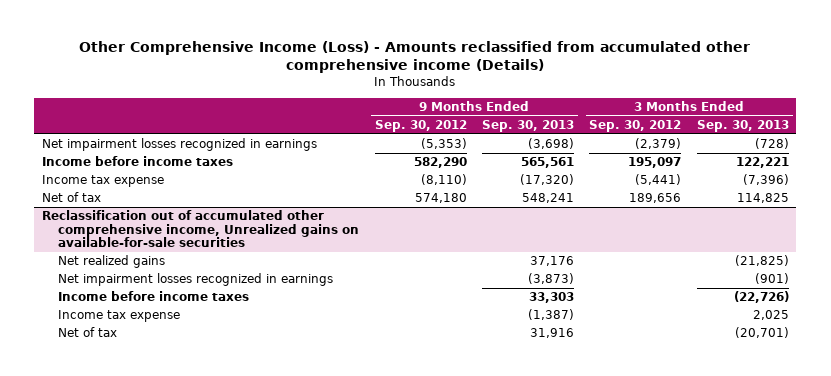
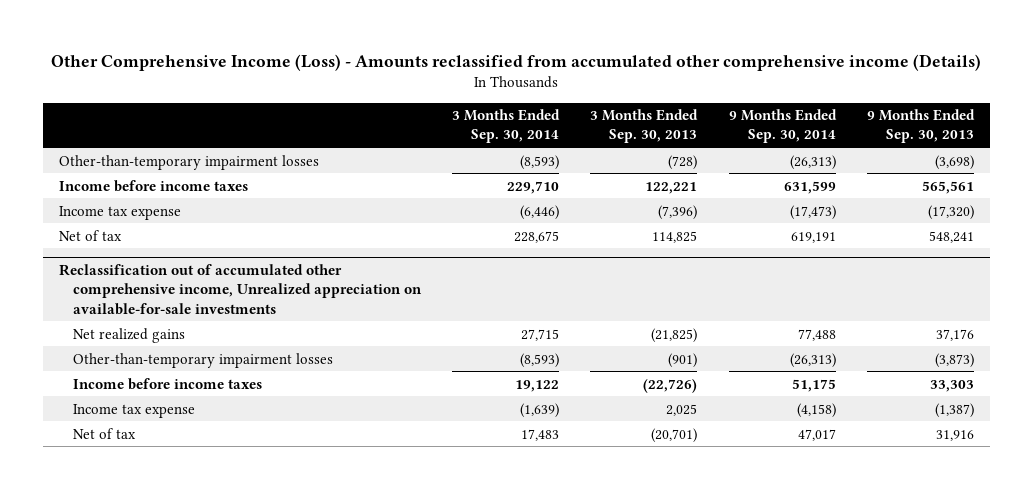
[374,120,467,133] Sep. 30, 2012 -> none
[589,120,682,133] Sep. 30, 2012 -> none
none -> [452,109,561,144] 3 Months Ended Sep. 30, 2014
none -> [728,109,837,144] 9 Months Ended Sep. 30, 2014
[41,138,317,152] Net impairment losses recognized in earnings -> [58,154,319,170] Other-than-temporary impairment losses
[41,210,360,248] Reclassification out of accumulated other comprehensive income, Unrealized gains on available-for-sale securities -> [58,264,422,315] Reclassification out of accumulated other comprehensive income, Unrealized appreciation on available-for-sale investments
[58,273,334,287] Net impairment losses recognized in earnings -> [72,352,333,368] Other-than-temporary impairment losses

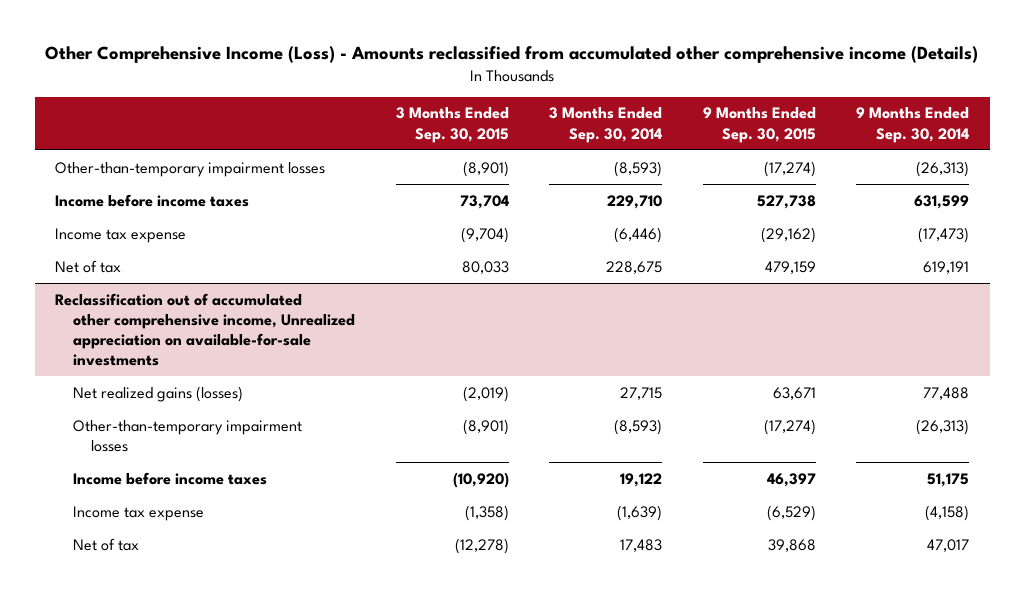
[590,109,699,144] 3 Months Ended Sep. 30, 2013 -> none
[866,109,975,144] 9 Months Ended Sep. 30, 2013 -> none
none -> [395,107,509,143] 3 Months Ended Sep. 30, 2015
none -> [702,107,816,143] 9 Months Ended Sep. 30, 2015
[72,327,185,343] Net realized gains -> [72,385,243,402] Net realized gains (losses)

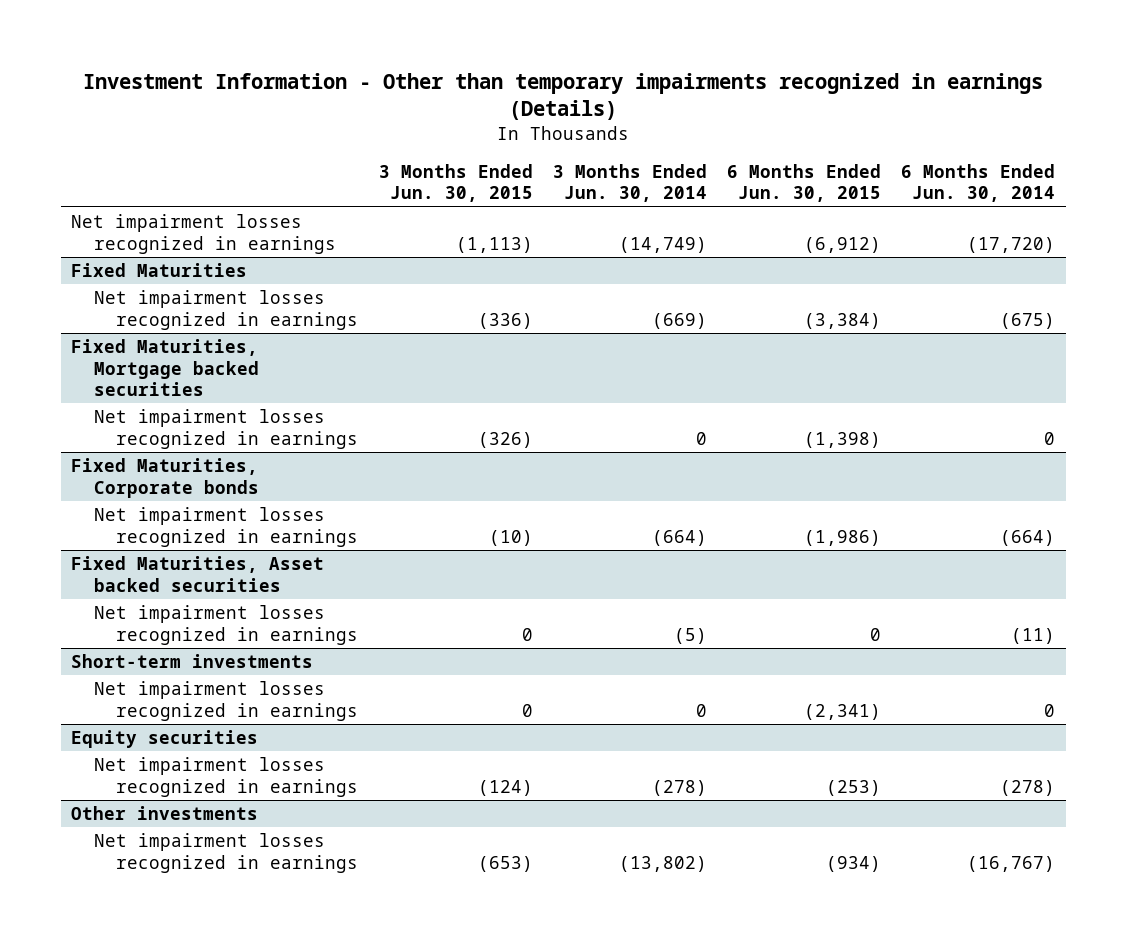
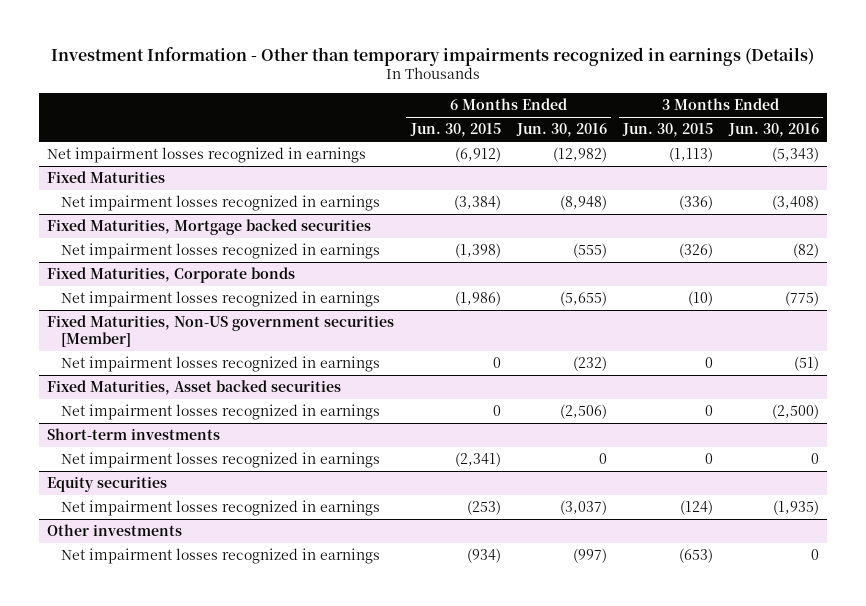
[552,163,707,203] 3 Months Ended Jun. 30, 2014 -> none
[901,163,1056,203] 6 Months Ended Jun. 30, 2014 -> none
none -> [515,123,607,138] Jun. 30, 2016
none -> [728,123,820,138] Jun. 30, 2016
none -> [47,315,395,347] Fixed Maturities, Non-US government securities [Member]
none -> [60,356,380,373] Net impairment losses recognized in earnings

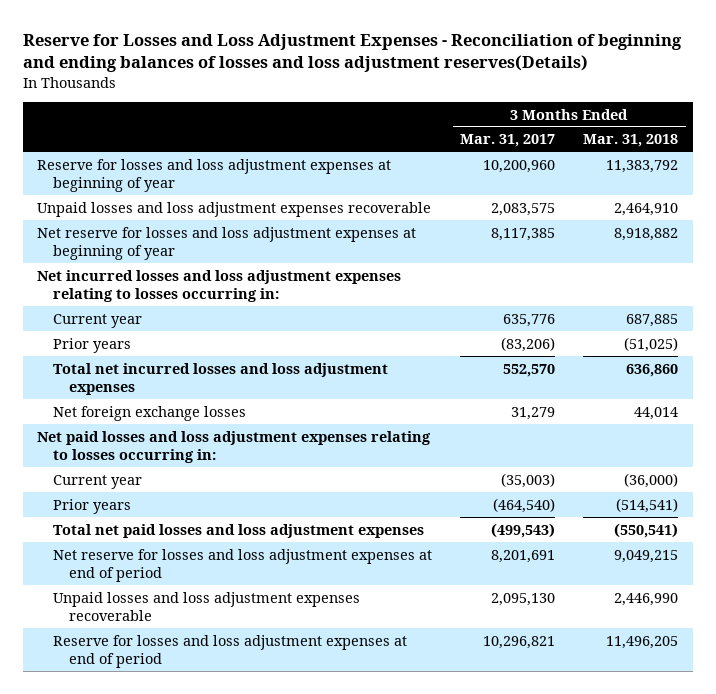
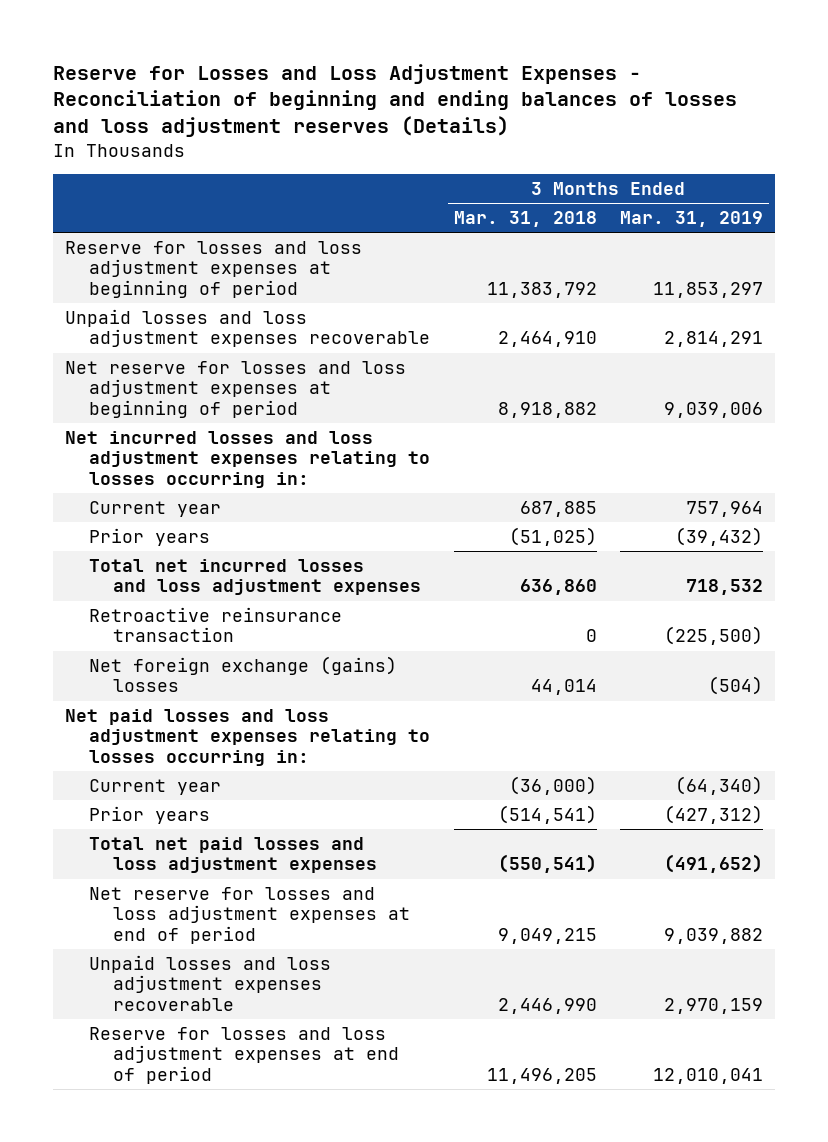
[23,33,683,73] Reserve for Losses and Loss Adjustment Expenses - Reconciliation of beginning and ending balances of losses and loss adjustment reserves(Details) -> [52,63,737,138] Reserve for Losses and Loss Adjustment Expenses - Reconciliation of beginning and ending balances of losses and loss adjustment reserves (Details)
[460,134,556,148] Mar. 31, 2017 -> none
none -> [620,210,764,227] Mar. 31, 2019
[37,158,392,193] Reserve for losses and loss adjustment expenses at beginning of year -> [64,240,362,299] Reserve for losses and loss adjustment expenses at beginning of period
[37,226,417,261] Net reserve for losses and loss adjustment expenses at beginning of year -> [64,360,406,419] Net reserve for losses and loss adjustment expenses at beginning of period
none -> [88,606,342,643] Retroactive reinsurance transaction
[53,405,247,421] Net foreign exchange losses -> [88,655,397,693] Net foreign exchange (gains) losses

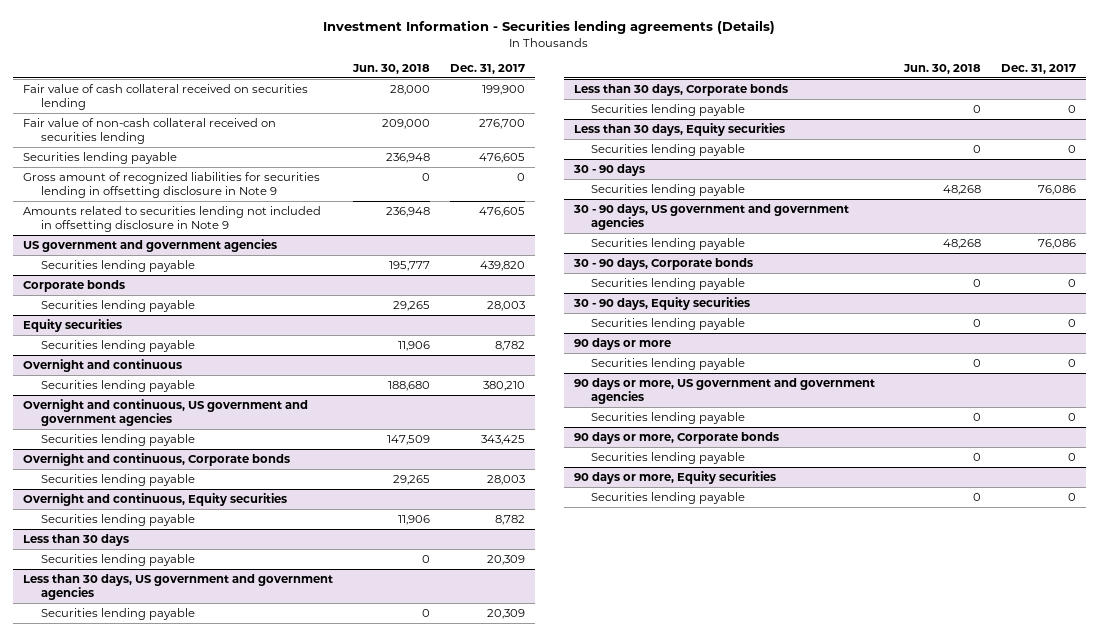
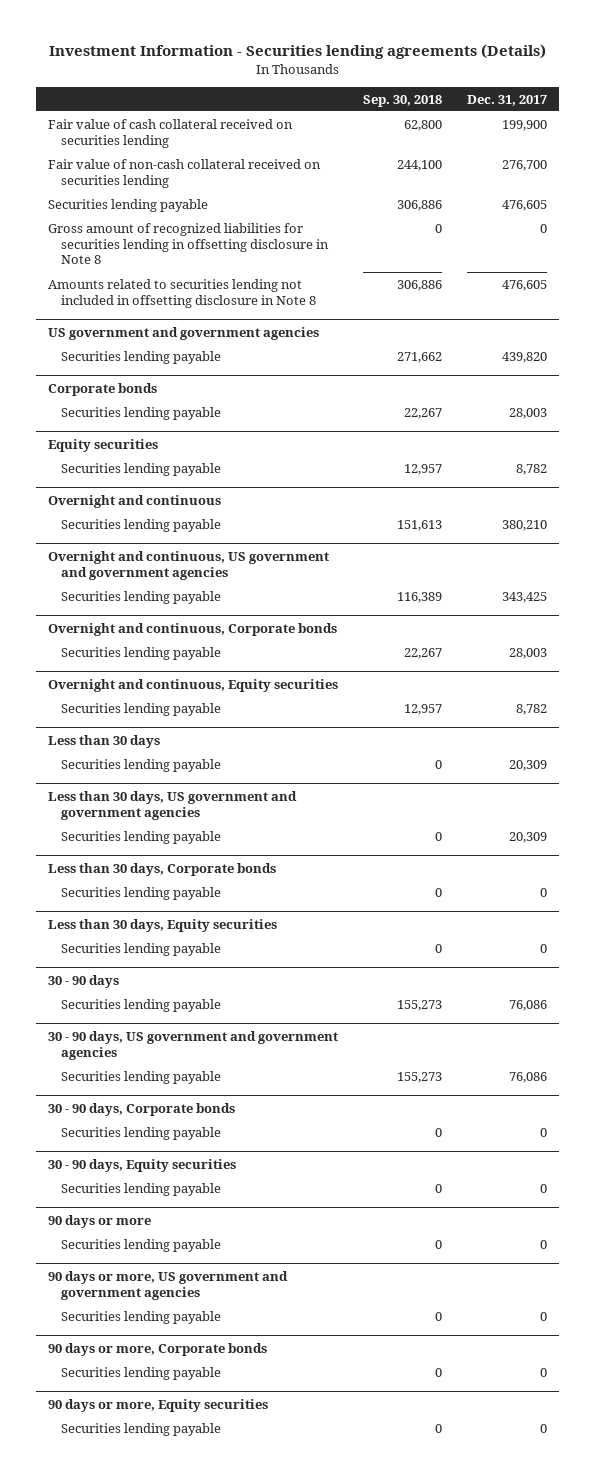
[352,64,431,75] Jun. 30, 2018 -> none
none -> [363,94,443,107] Sep. 30, 2018
[23,171,321,199] Gross amount of recognized liabilities for securities lending in offsetting disclosure in Note 9 -> [48,222,330,265] Gross amount of recognized liabilities for securities lending in offsetting disclosure in Note 8
[23,205,322,233] Amounts related to securities lending not included in offsetting disclosure in Note 9 -> [48,278,317,308] Amounts related to securities lending not included in offsetting disclosure in Note 8

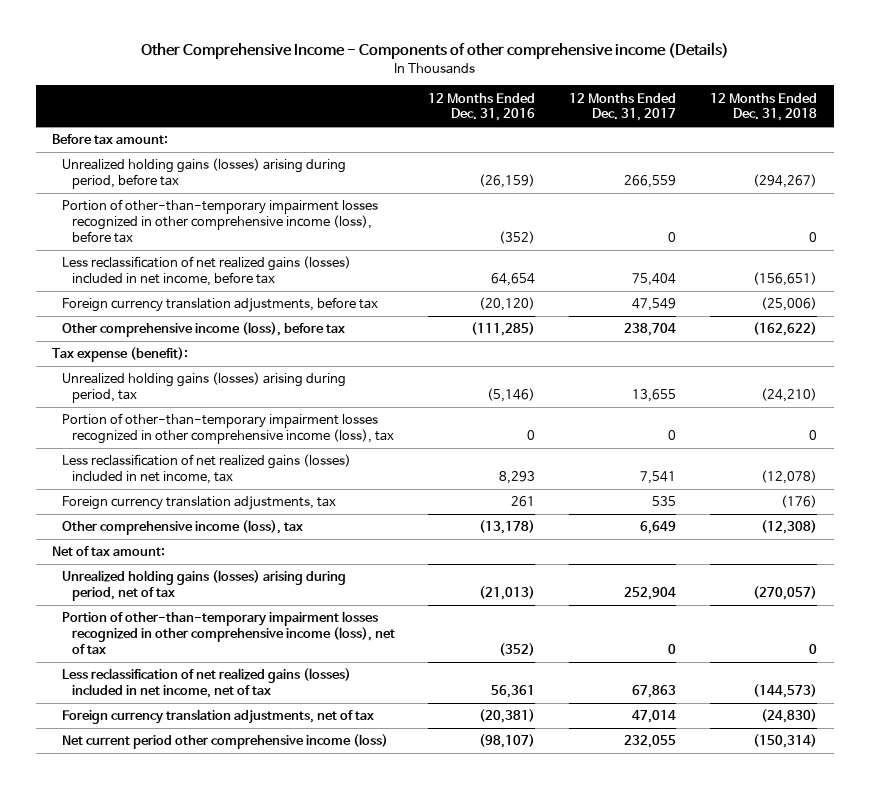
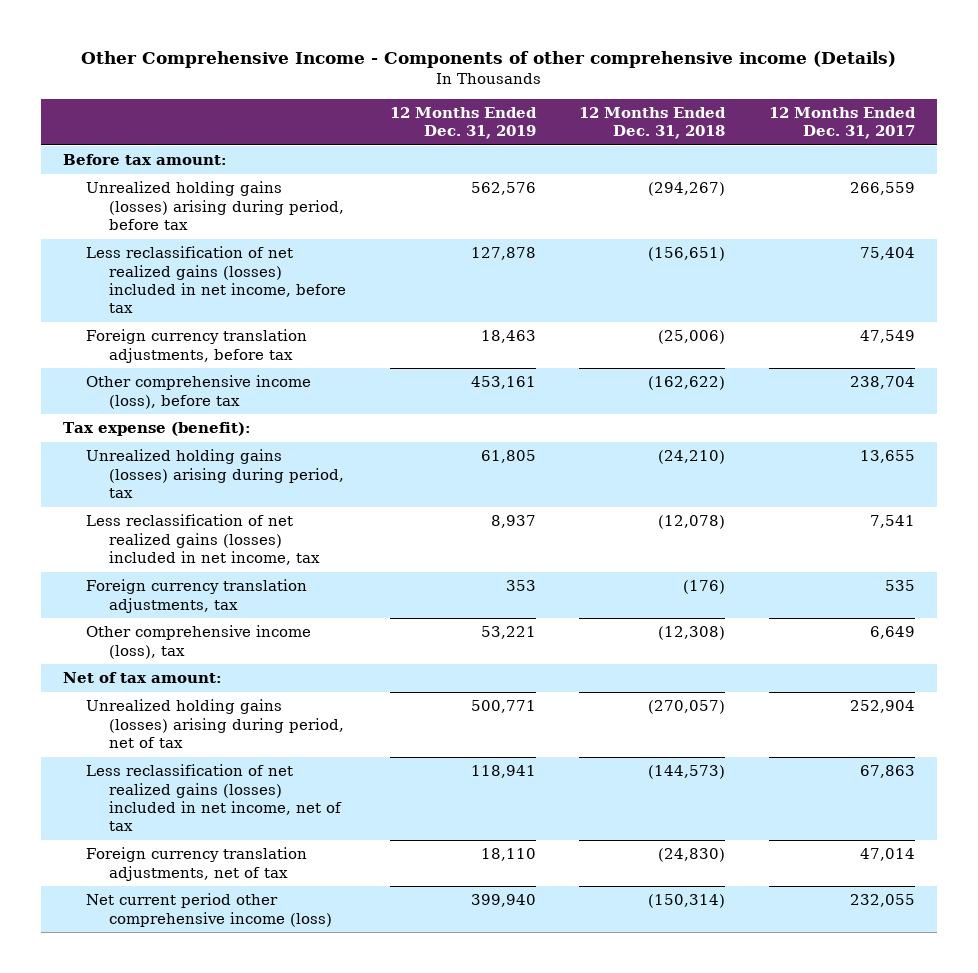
[428,92,536,122] 12 Months Ended Dec. 31, 2016 -> none
none -> [389,106,537,140] 12 Months Ended Dec. 31, 2019
[62,199,379,243] Portion of other-than-temporary impairment losses recognized in other comprehensive income (loss), before tax -> none
[62,413,394,444] Portion of other-than-temporary impairment losses recognized in other comprehensive income (loss), tax -> none
[62,611,395,654] Portion of other-than-temporary impairment losses recognized in other comprehensive income (loss), net of tax -> none

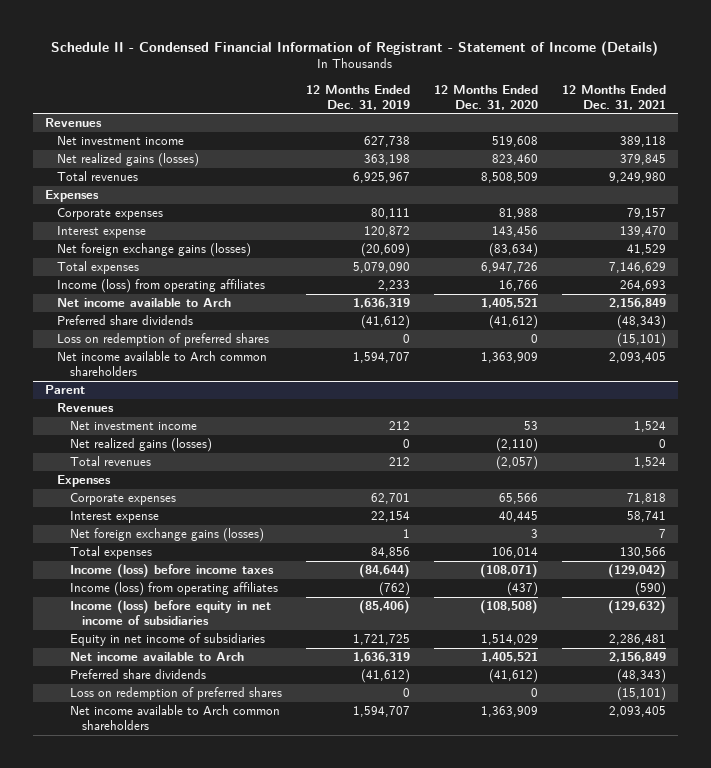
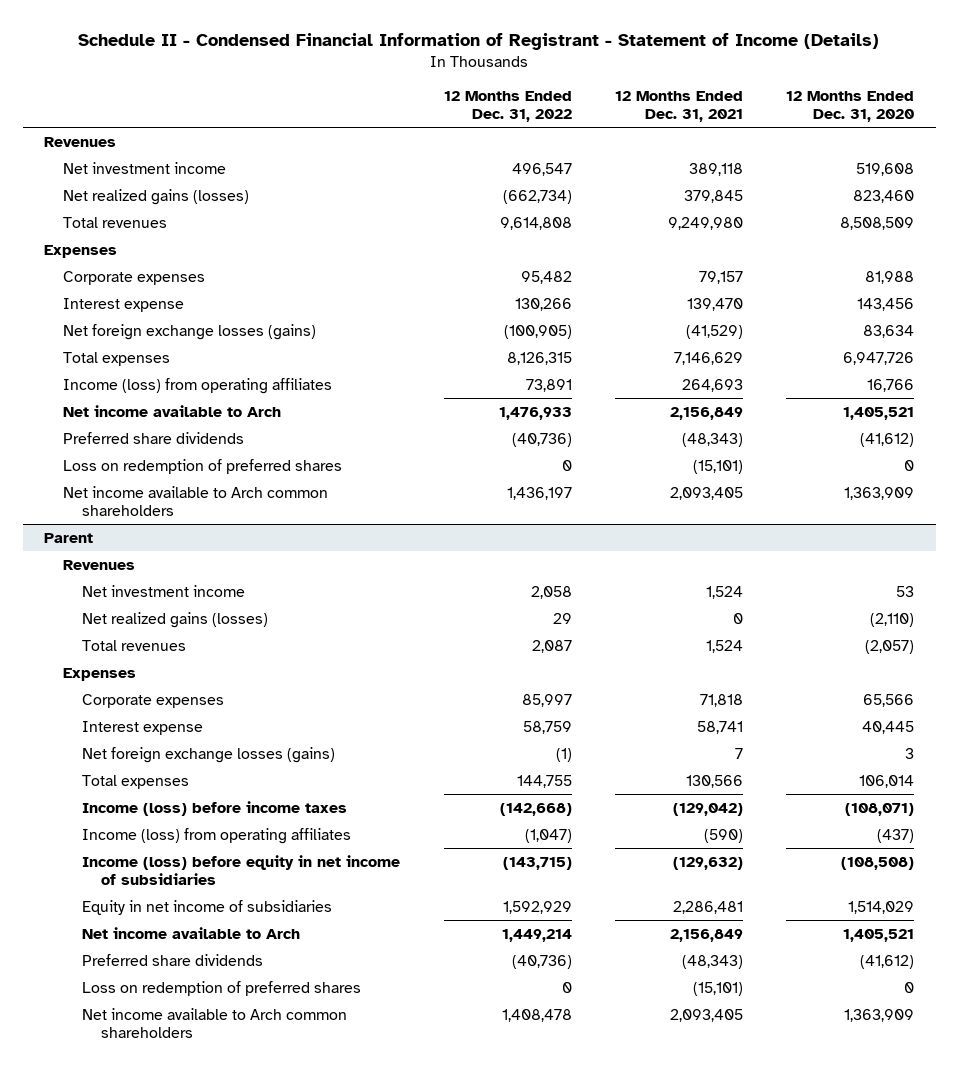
[305,84,410,110] 12 Months Ended Dec. 31, 2019 -> none
none -> [443,91,572,123] 12 Months Ended Dec. 31, 2022
[57,243,252,258] Net foreign exchange gains (losses) -> [63,323,317,340] Net foreign exchange losses (gains)
[488,243,538,258] (83,634) -> [863,324,915,338] 83,634
[626,244,666,256] 41,529 -> [685,324,743,339] (41,529)
[69,528,264,543] Net foreign exchange gains (losses) -> [82,746,336,763] Net foreign exchange losses (gains)

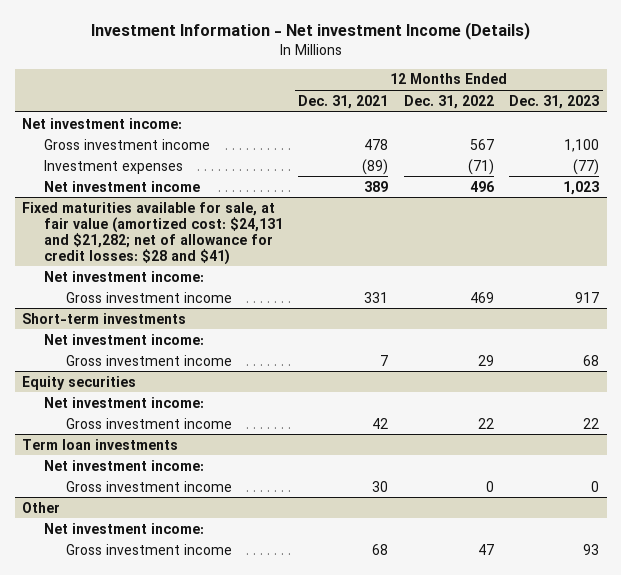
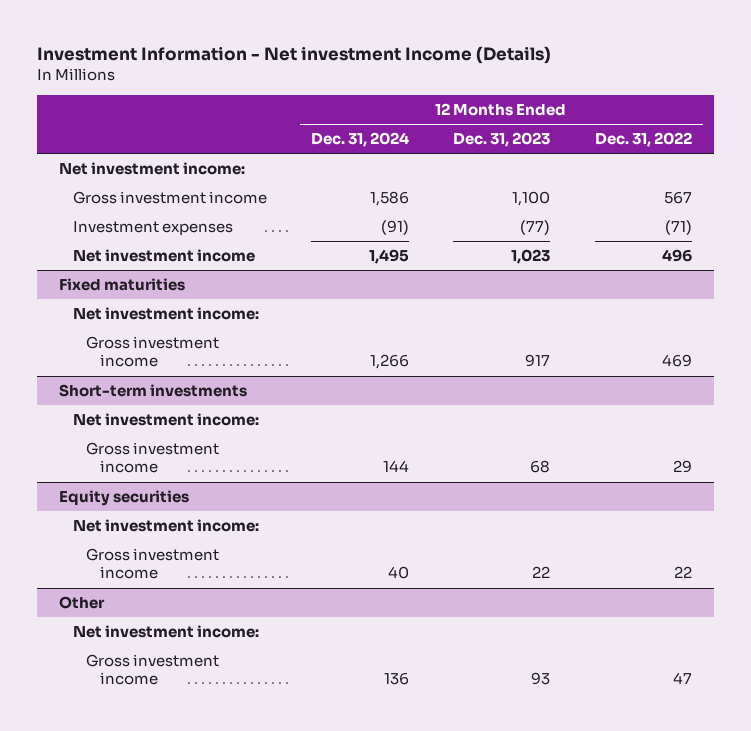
[298,94,389,109] Dec. 31, 2021 -> none
none -> [311,132,410,148] Dec. 31, 2024
[22,201,284,265] Fixed maturities available for sale, at fair value (amortized cost: $24,131 and $21,282; net of allowance for credit losses: $28 and $41) -> [59,277,186,291] Fixed maturities
[22,438,179,450] Term loan investments -> none
[44,459,205,471] Net investment income: -> none
[65,480,232,492] Gross investment income -> none

